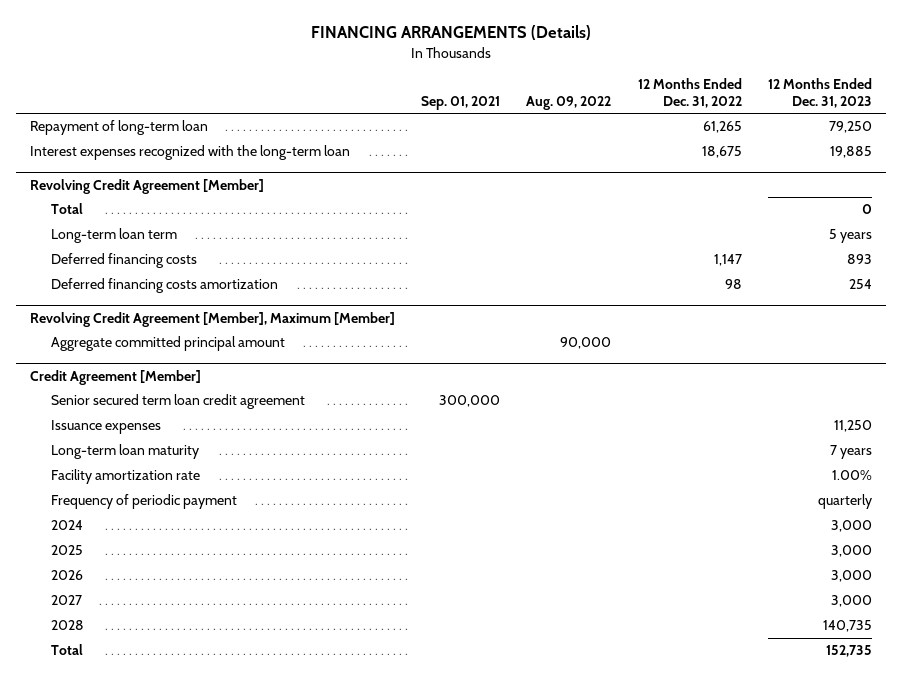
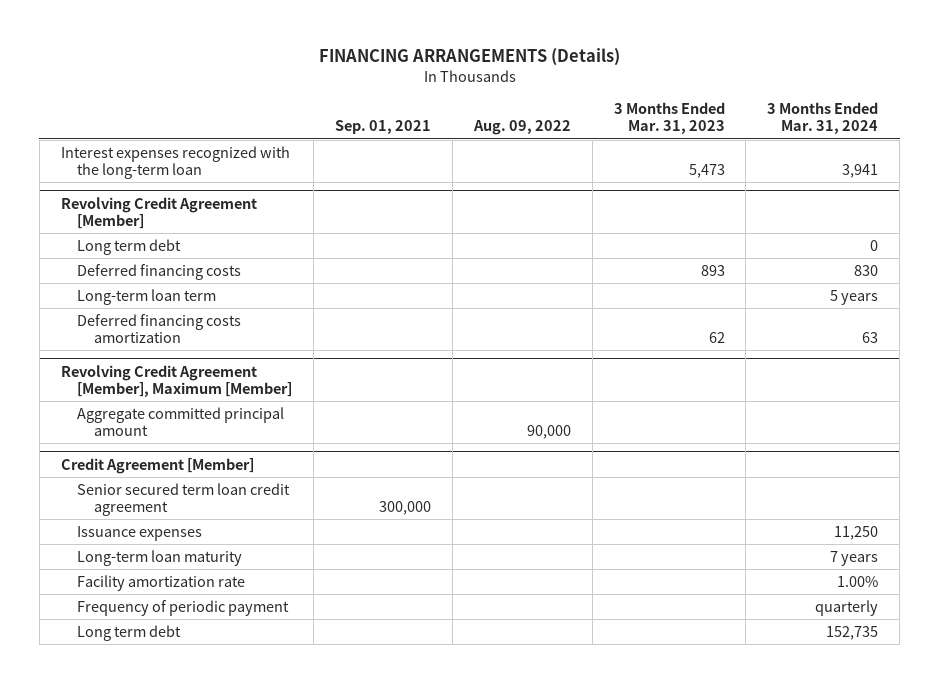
[637,78,742,108] 12 Months Ended Dec. 31, 2022 -> none
[768,78,873,108] 12 Months Ended Dec. 31, 2023 -> none
none -> [613,102,725,135] 3 Months Ended Mar. 31, 2023
none -> [767,102,879,135] 3 Months Ended Mar. 31, 2024
[29,120,208,136] Repayment of long-term loan -> none
[51,203,84,215] Total -> [77,238,182,255] Long term debt
[51,228,178,244] Long-term loan term -> [77,288,217,305] Long-term loan term
[51,520,84,531] 2024 -> none
[51,545,84,556] 2025 -> none
[51,570,84,581] 2026 -> none
[51,595,83,606] 2027 -> none
[51,620,85,631] 2028 -> none
[51,644,84,656] Total -> [77,624,182,641] Long term debt

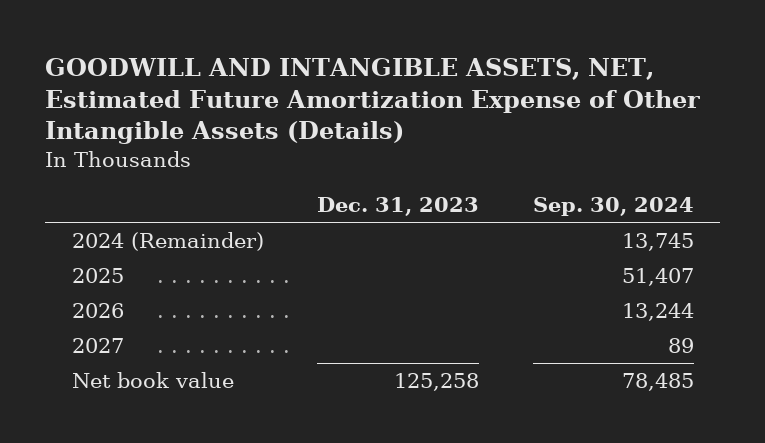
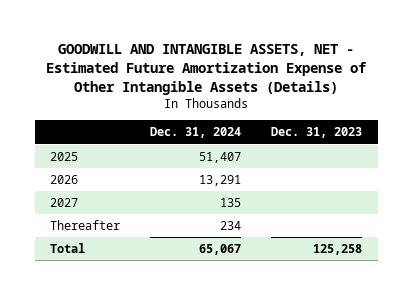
[44,58,700,145] GOODWILL AND INTANGIBLE ASSETS, NET, Estimated Future Amortization Expense of Other Intangible Assets (Details) -> [46,44,368,95] GOODWILL AND INTANGIBLE ASSETS, NET - Estimated Future Amortization Expense of Other Intangible Assets (Details)
[532,197,694,217] Sep. 30, 2024 -> none
none -> [150,127,242,139] Dec. 31, 2024
[71,231,264,251] 2024 (Remainder) -> none
none -> [50,220,121,231] Thereafter
[71,371,234,388] Net book value -> [50,243,86,254] Total

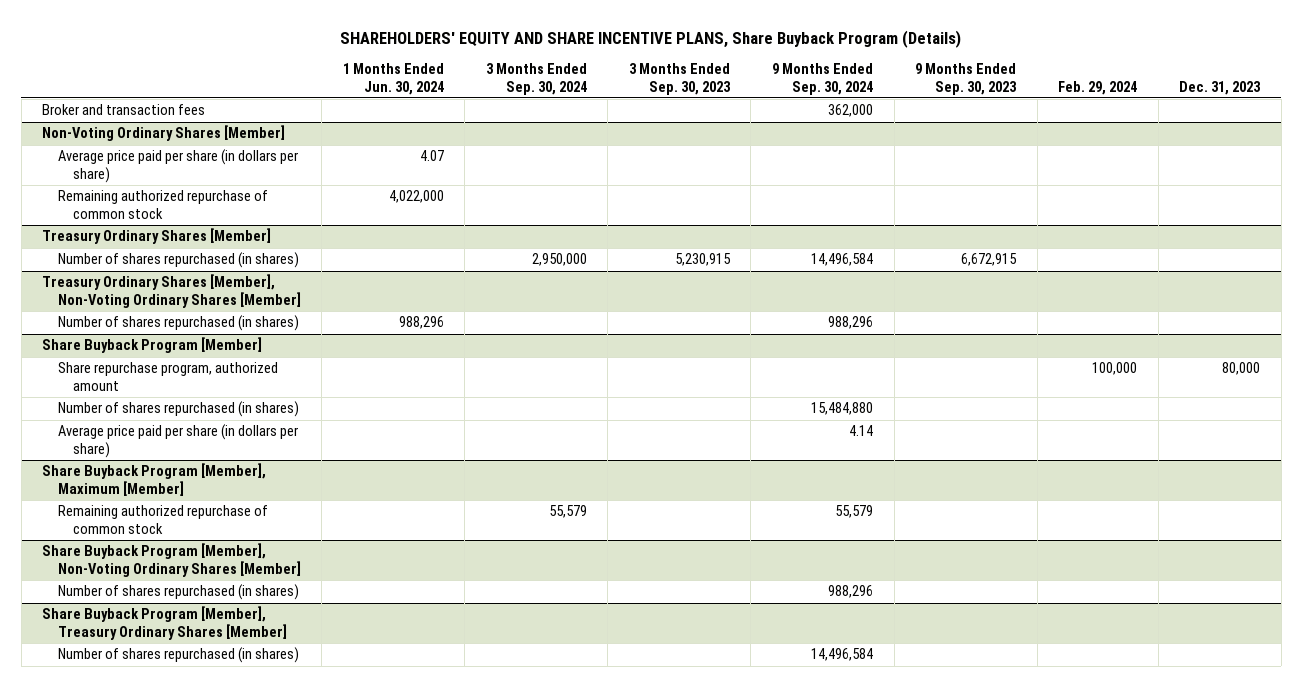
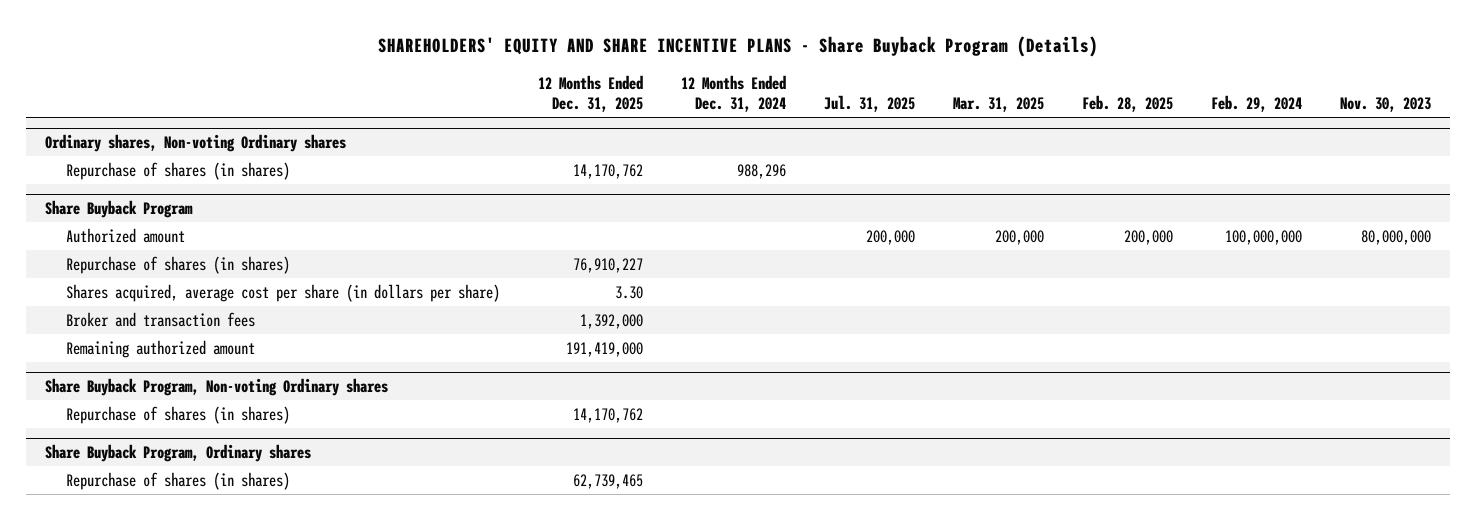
[340,29,962,48] SHAREHOLDERS' EQUITY AND SHARE INCENTIVE PLANS, Share Buyback Program (Details) -> [378,36,1099,58] SHAREHOLDERS' EQUITY AND SHARE INCENTIVE PLANS - Share Buyback Program (Details)
[342,63,444,95] 1 Months Ended Jun. 30, 2024 -> none
[485,63,587,95] 3 Months Ended Sep. 30, 2024 -> none
[628,63,731,95] 3 Months Ended Sep. 30, 2023 -> none
[771,63,873,95] 9 Months Ended Sep. 30, 2024 -> none
[915,63,1018,95] 9 Months Ended Sep. 30, 2023 -> none
[1179,80,1262,95] Dec. 31, 2023 -> none
none -> [537,74,643,113] 12 Months Ended Dec. 31, 2025
none -> [680,74,786,113] 12 Months Ended Dec. 31, 2024
none -> [823,95,915,113] Jul. 31, 2025
none -> [952,97,1044,113] Mar. 31, 2025
none -> [1081,95,1173,113] Feb. 28, 2025
none -> [1339,97,1431,113] Nov. 30, 2023
[42,104,206,116] Broker and transaction fees -> none
[57,149,298,183] Average price paid per share (in dollars per share) -> none
[57,190,268,219] Remaining authorized repurchase of common stock -> none
[42,228,272,245] Treasury Ordinary Shares [Member] -> none
[57,252,299,269] Number of shares repurchased (in shares) -> none
[42,274,301,308] Treasury Ordinary Shares [Member], Non-Voting Ordinary Shares [Member] -> none
[57,315,299,332] Number of shares repurchased (in shares) -> none
[42,463,267,496] Share Buyback Program [Member], Maximum [Member] -> none
[57,505,268,534] Remaining authorized repurchase of common stock -> none
[42,125,286,142] Non-Voting Ordinary Shares [Member] -> [45,133,347,152] Ordinary shares, Non-voting Ordinary shares
none -> [65,161,290,180] Repurchase of shares (in shares)
[42,337,263,354] Share Buyback Program [Member] -> [45,199,194,218] Share Buyback Program
[57,362,278,391] Share repurchase program, authorized amount -> [65,227,185,243] Authorized amount
[1092,362,1138,376] 100,000 -> [1224,229,1302,245] 100,000,000
[57,401,299,418] Number of shares repurchased (in shares) -> [65,255,290,274] Repurchase of shares (in shares)
[57,424,298,458] Average price paid per share (in dollars per share) -> [65,283,500,302] Shares acquired, average cost per share (in dollars per share)
none -> [65,311,255,327] Broker and transaction fees
none -> [65,339,255,358] Remaining authorized amount
[42,543,301,577] Share Buyback Program [Member], Non-Voting Ordinary Shares [Member] -> [45,377,389,396] Share Buyback Program, Non-voting Ordinary shares
[57,584,299,601] Number of shares repurchased (in shares) -> [65,405,290,424] Repurchase of shares (in shares)
[42,606,287,640] Share Buyback Program [Member], Treasury Ordinary Shares [Member] -> [45,443,312,462] Share Buyback Program, Ordinary shares
[57,647,299,664] Number of shares repurchased (in shares) -> [65,471,290,490] Repurchase of shares (in shares)

